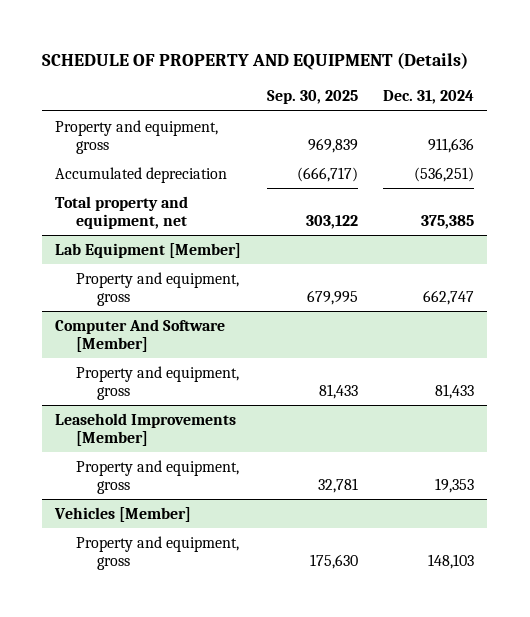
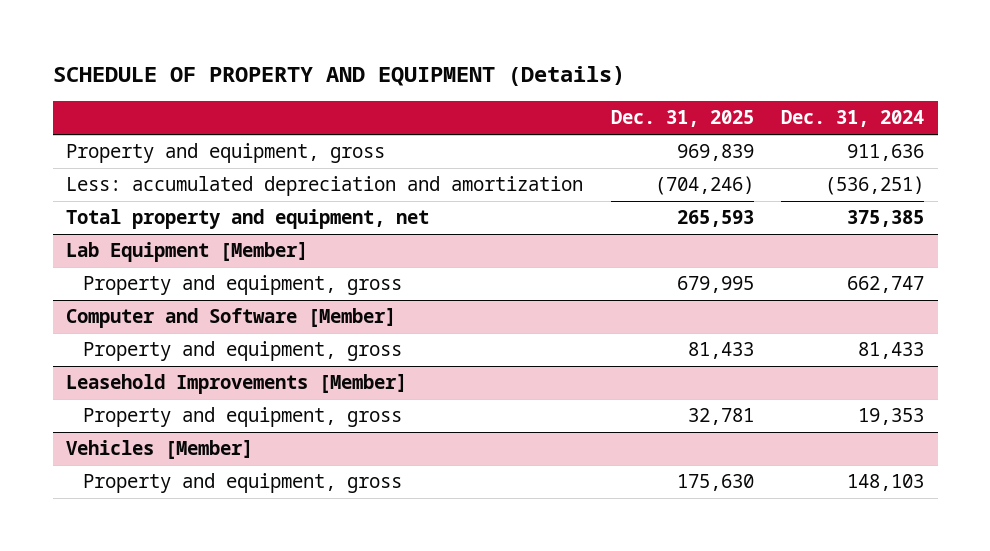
[266,90,358,105] Sep. 30, 2025 -> none
none -> [610,110,754,128] Dec. 31, 2025
[55,166,228,183] Accumulated depreciation -> [66,176,584,197] Less: accumulated depreciation and amortization
[55,318,226,352] Computer And Software [Member] -> [66,308,397,329] Computer and Software [Member]

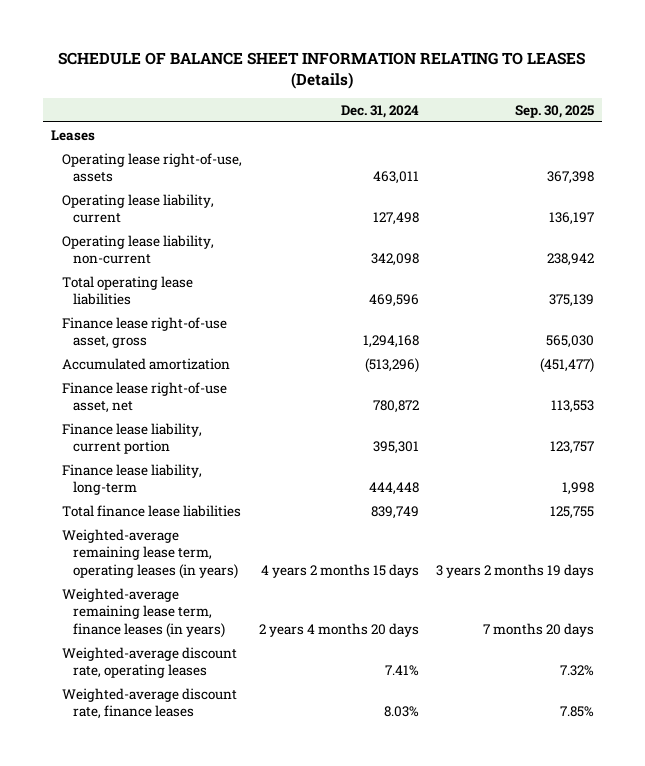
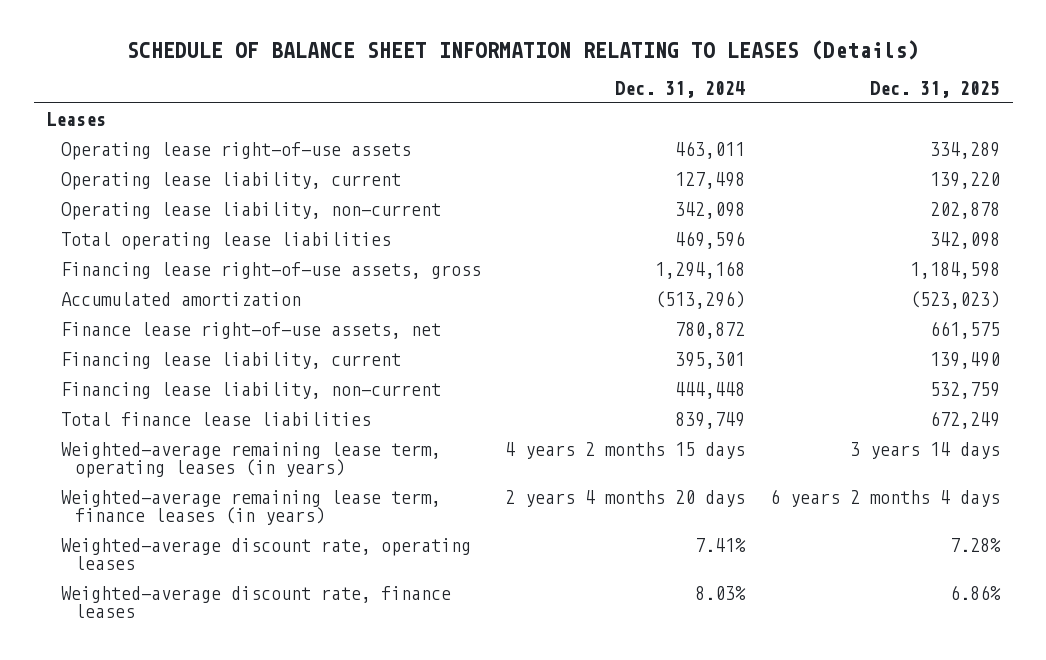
[514,104,594,118] Sep. 30, 2025 -> none
none -> [870,80,1001,98] Dec. 31, 2025
[62,152,243,183] Operating lease right-of-use, assets -> [60,141,411,160] Operating lease right-of-use assets
[62,316,228,349] Finance lease right-of-use asset, gross -> [60,261,481,279] Financing lease right-of-use assets, gross
[62,381,228,414] Finance lease right-of-use asset, net -> [60,321,441,339] Finance lease right-of-use assets, net
[62,422,203,455] Finance lease liability, current portion -> [60,351,401,369] Financing lease liability, current
[62,463,203,496] Finance lease liability, long-term -> [60,381,441,399] Financing lease liability, non-current

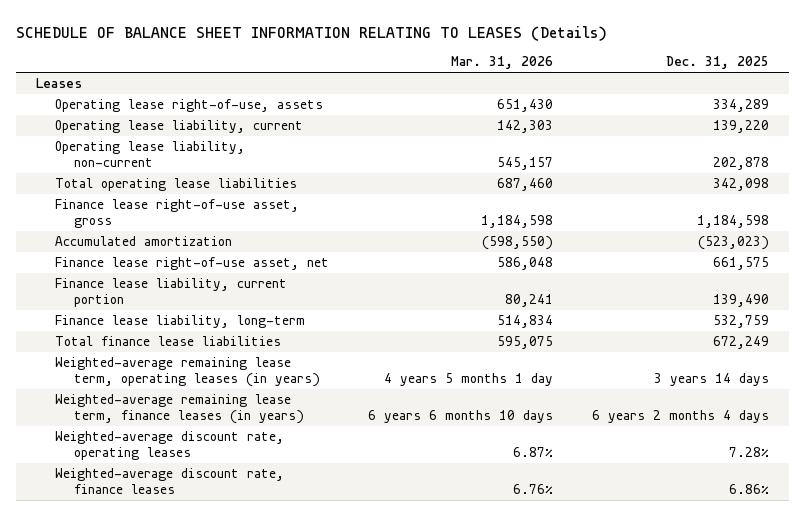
[615,80,746,98] Dec. 31, 2024 -> none
none -> [451,56,554,70] Mar. 31, 2026
[60,141,411,160] Operating lease right-of-use assets -> [55,99,324,113] Operating lease right-of-use, assets
[60,261,481,279] Financing lease right-of-use assets, gross -> [55,199,300,229] Finance lease right-of-use asset, gross
[60,321,441,339] Finance lease right-of-use assets, net -> [55,257,330,271] Finance lease right-of-use asset, net
[60,351,401,369] Financing lease liability, current -> [55,278,288,308] Finance lease liability, current portion
[60,381,441,399] Financing lease liability, non-current -> [55,315,306,329] Finance lease liability, long-term

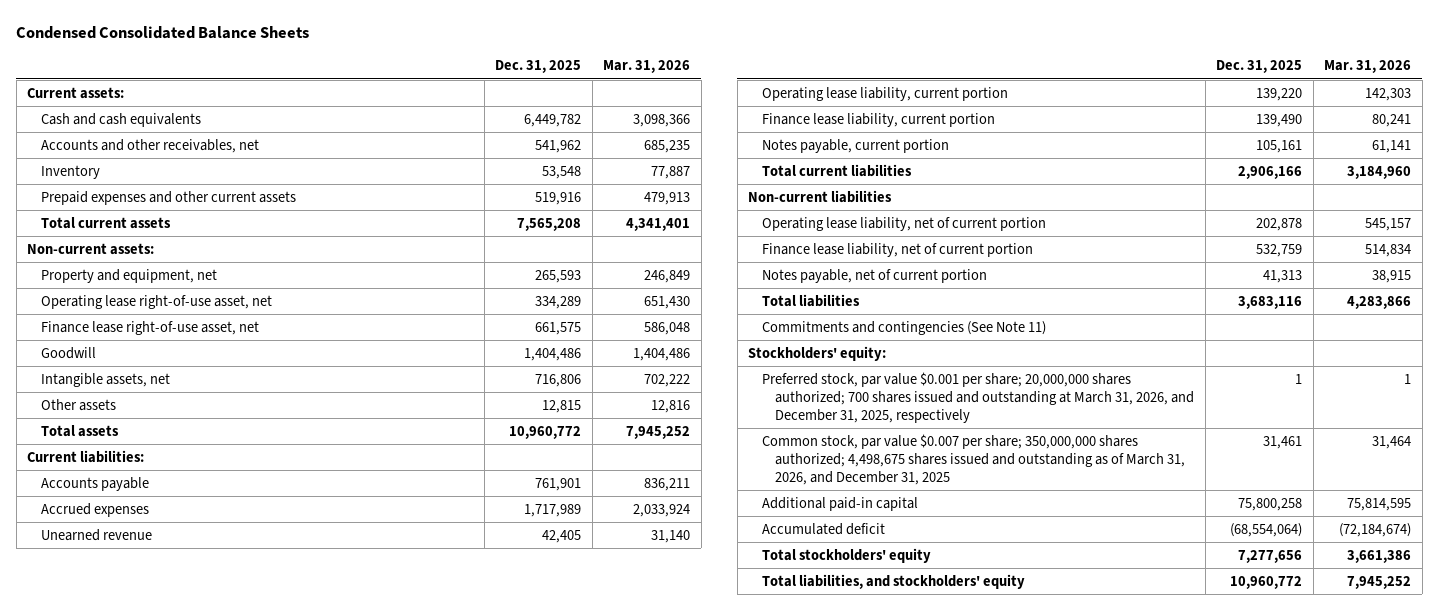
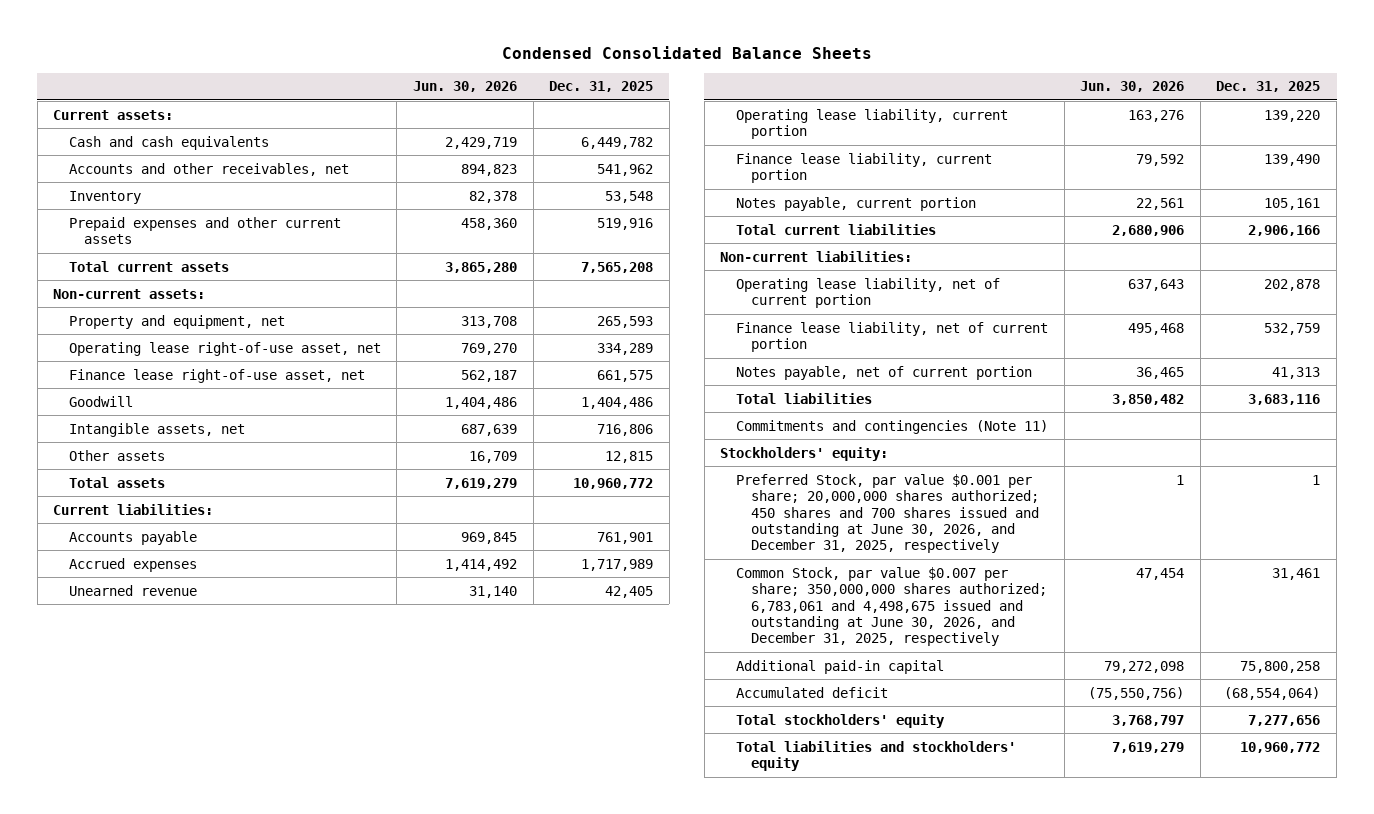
[603,60,691,74] Mar. 31, 2026 -> none
none -> [412,81,517,93] Jun. 30, 2026
[748,189,893,203] Non-current liabilities -> [720,250,913,262] Non-current liabilities:
[761,320,1046,335] Commitments and contingencies (See Note 11) -> [735,419,1048,434] Commitments and contingencies (Note 11)
[761,371,1195,423] Preferred stock, par value $0.001 per share; 20,000,000 shares authorized; 700 shares issued and outstanding at March 31, 2026, and December 31, 2025, respectively -> [735,473,1040,554] Preferred Stock, par value $0.001 per share; 20,000,000 shares authorized; 450 shares and 700 shares issued and outstanding at June 30, 2026, and December 31, 2025, respectively
[761,433,1186,485] Common stock, par value $0.007 per share; 350,000,000 shares authorized; 4,498,675 shares issued and outstanding as of March 31, 2026, and December 31, 2025 -> [735,566,1048,647] Common Stock, par value $0.007 per share; 350,000,000 shares authorized; 6,783,061 and 4,498,675 issued and outstanding at June 30, 2026, and December 31, 2025, respectively
[761,573,1025,589] Total liabilities, and stockholders' equity -> [735,740,1016,772] Total liabilities and stockholders' equity

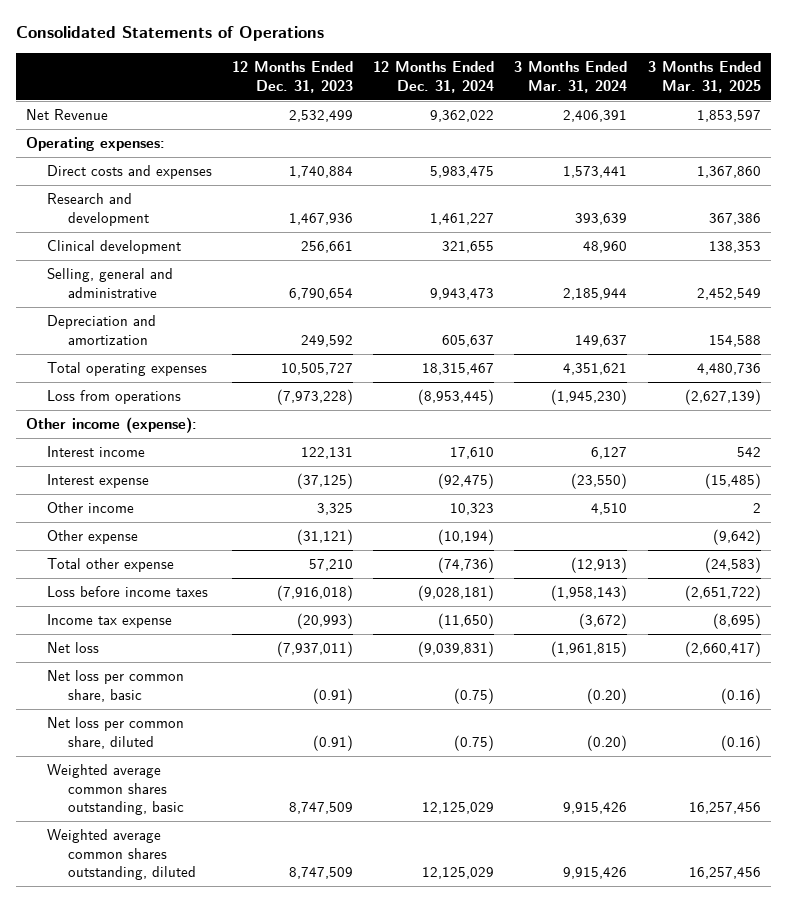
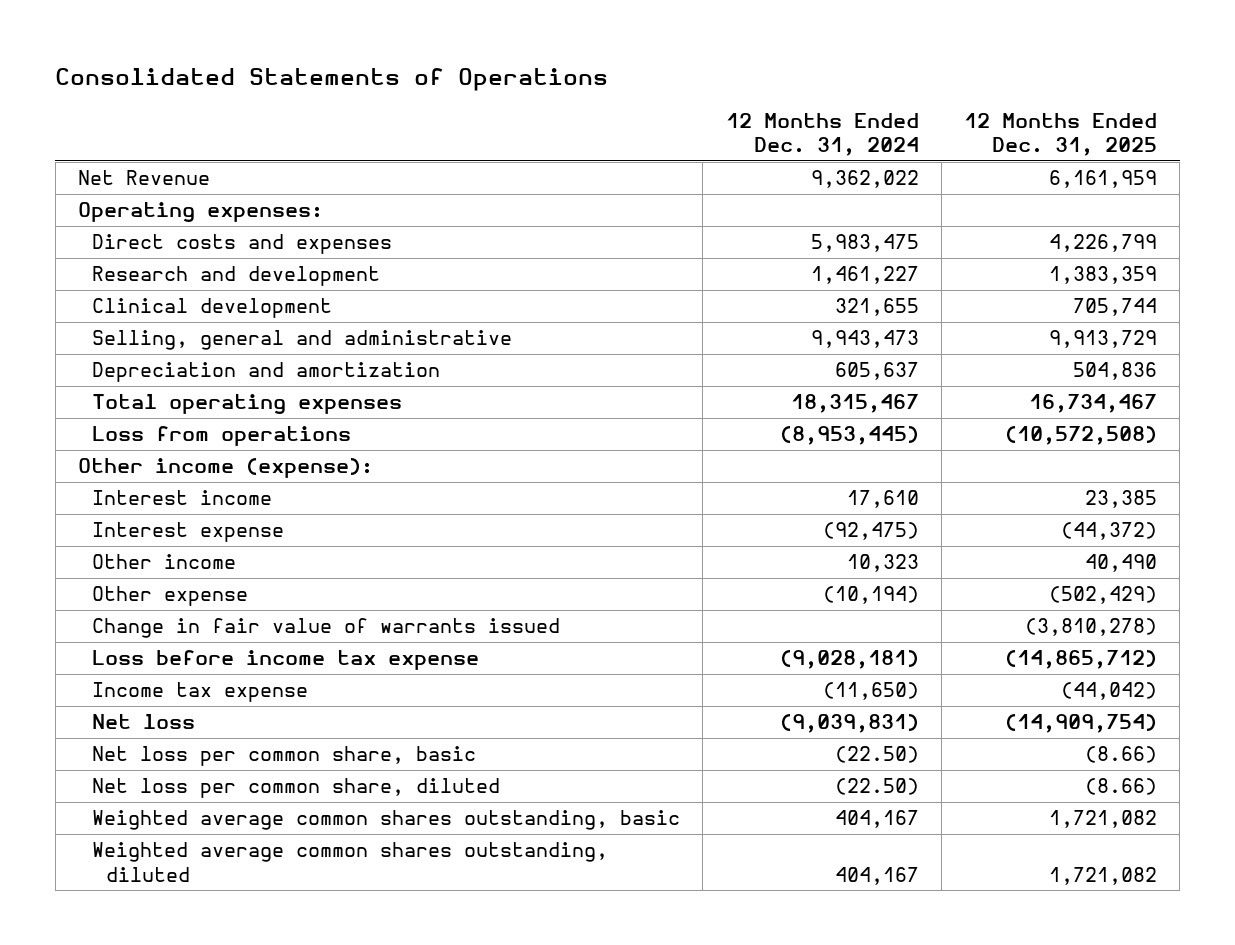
[232,61,354,93] 12 Months Ended Dec. 31, 2023 -> none
[514,61,628,93] 3 Months Ended Mar. 31, 2024 -> none
[647,61,761,93] 3 Months Ended Mar. 31, 2025 -> none
none -> [964,112,1158,157] 12 Months Ended Dec. 31, 2025
[46,558,174,573] Total other expense -> none
none -> [92,618,561,639] Change in fair value of warrants issued
[46,586,208,598] Loss before income taxes -> [92,650,480,671] Loss before income tax expense
[454,687,495,704] (0.75) -> [834,746,919,764] (22.50)
[454,734,495,751] (0.75) -> [834,778,919,796] (22.50)
[422,802,495,815] 12,125,029 -> [834,810,919,829] 404,167
[422,867,495,880] 12,125,029 -> [834,866,919,885] 404,167

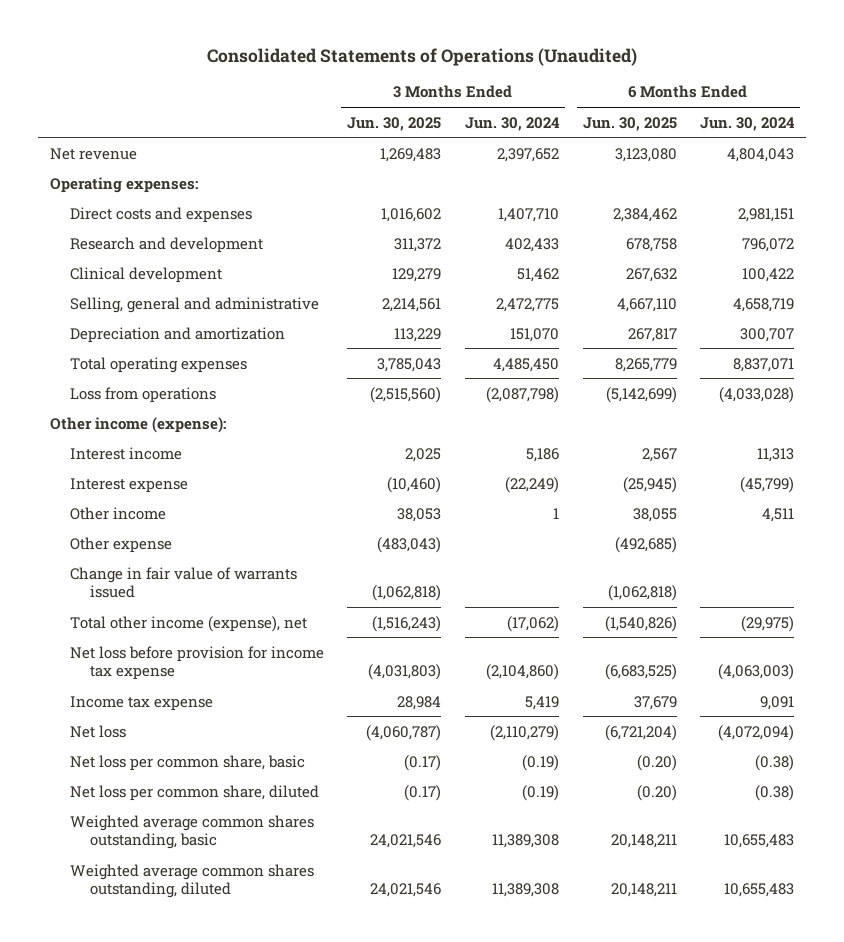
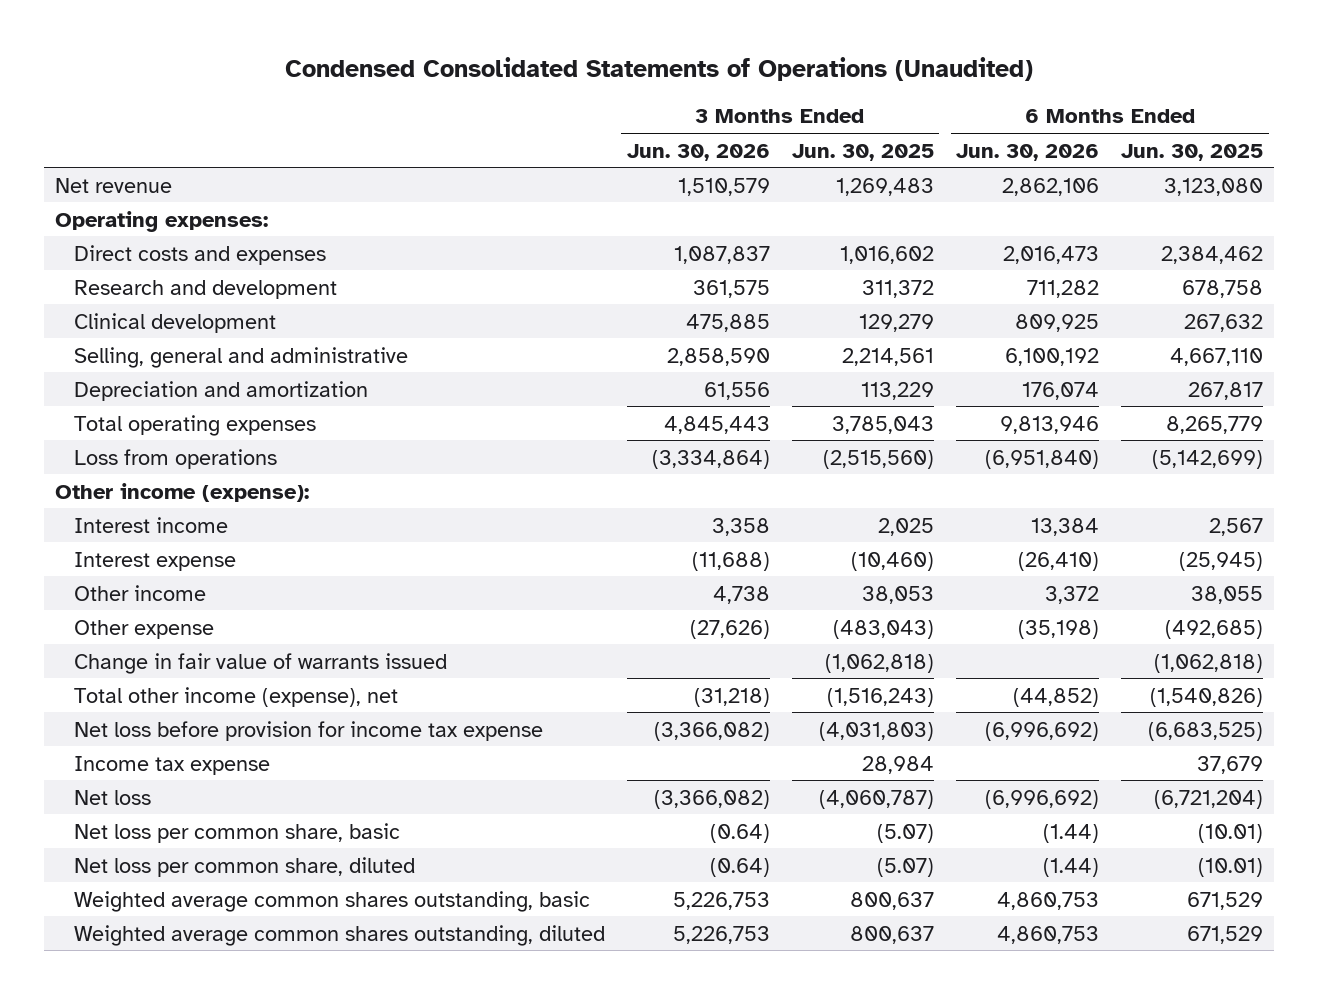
[207,47,638,66] Consolidated Statements of Operations (Unaudited) -> [284,57,1033,82] Condensed Consolidated Statements of Operations (Unaudited)
[465,116,561,131] Jun. 30, 2024 -> none
[700,116,796,131] Jun. 30, 2024 -> none
none -> [626,143,770,161] Jun. 30, 2026
none -> [956,143,1100,161] Jun. 30, 2026
[404,754,442,771] (0.17) -> [876,823,934,843] (5.07)
[636,754,677,771] (0.20) -> [1198,823,1264,843] (10.01)
[404,784,442,801] (0.17) -> [876,857,934,877] (5.07)
[636,784,677,801] (0.20) -> [1198,857,1264,877] (10.01)
[370,834,442,849] 24,021,546 -> [849,891,934,910] 800,637
[610,834,677,849] 20,148,211 -> [1187,891,1264,910] 671,529
[370,883,442,898] 24,021,546 -> [849,925,934,944] 800,637
[610,883,677,898] 20,148,211 -> [1187,925,1264,944] 671,529

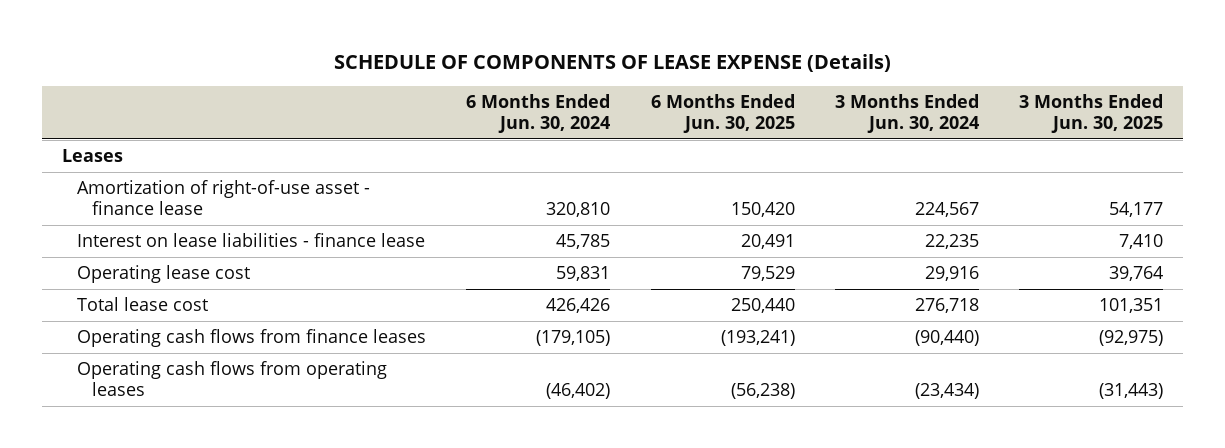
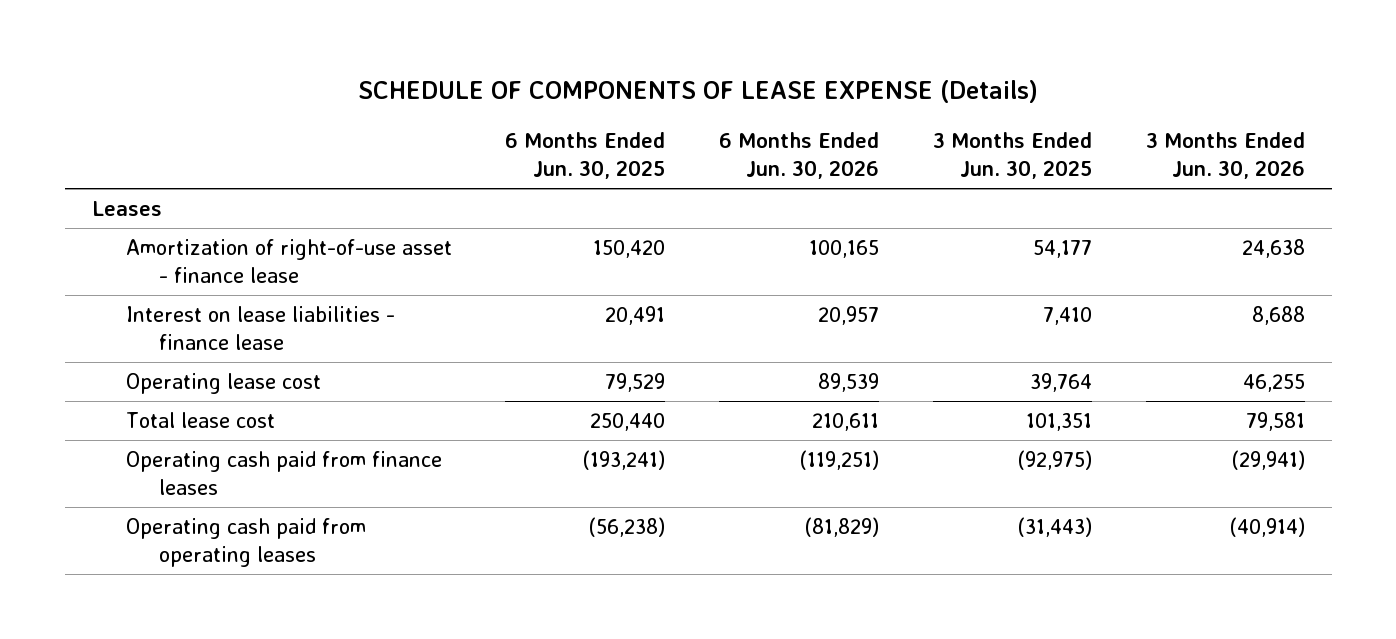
[466,94,611,134] 6 Months Ended Jun. 30, 2024 -> none
[834,94,979,134] 3 Months Ended Jun. 30, 2024 -> none
none -> [719,132,880,180] 6 Months Ended Jun. 30, 2026
none -> [1145,132,1305,180] 3 Months Ended Jun. 30, 2026
[77,329,427,348] Operating cash flows from finance leases -> [125,451,442,496] Operating cash paid from finance leases
[77,361,388,396] Operating cash flows from operating leases -> [125,518,366,568] Operating cash paid from operating leases

